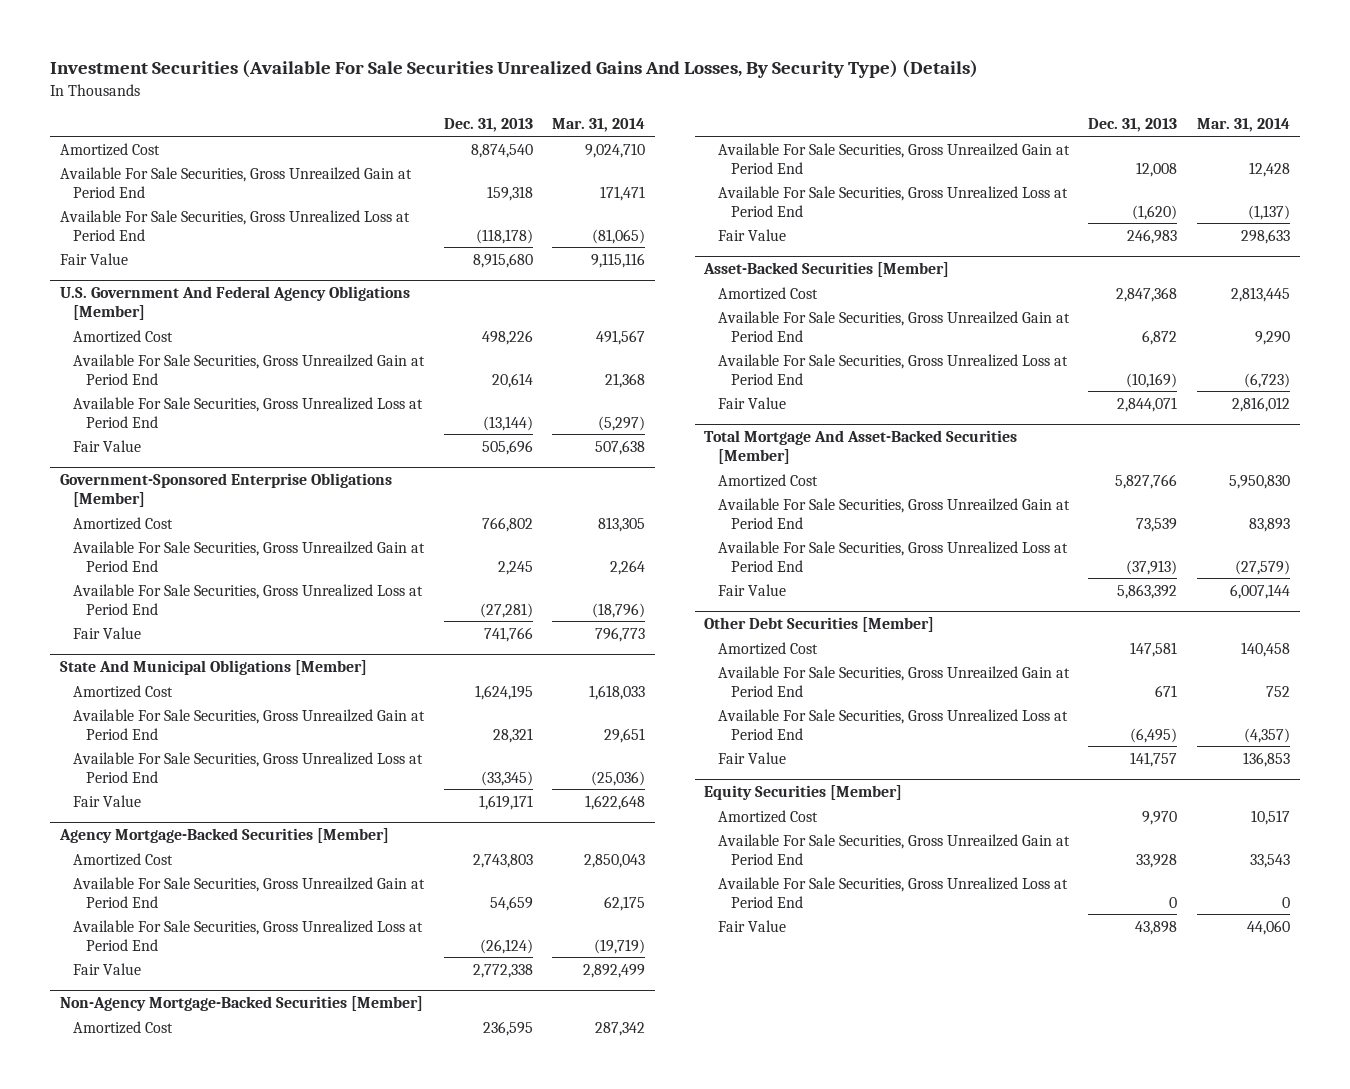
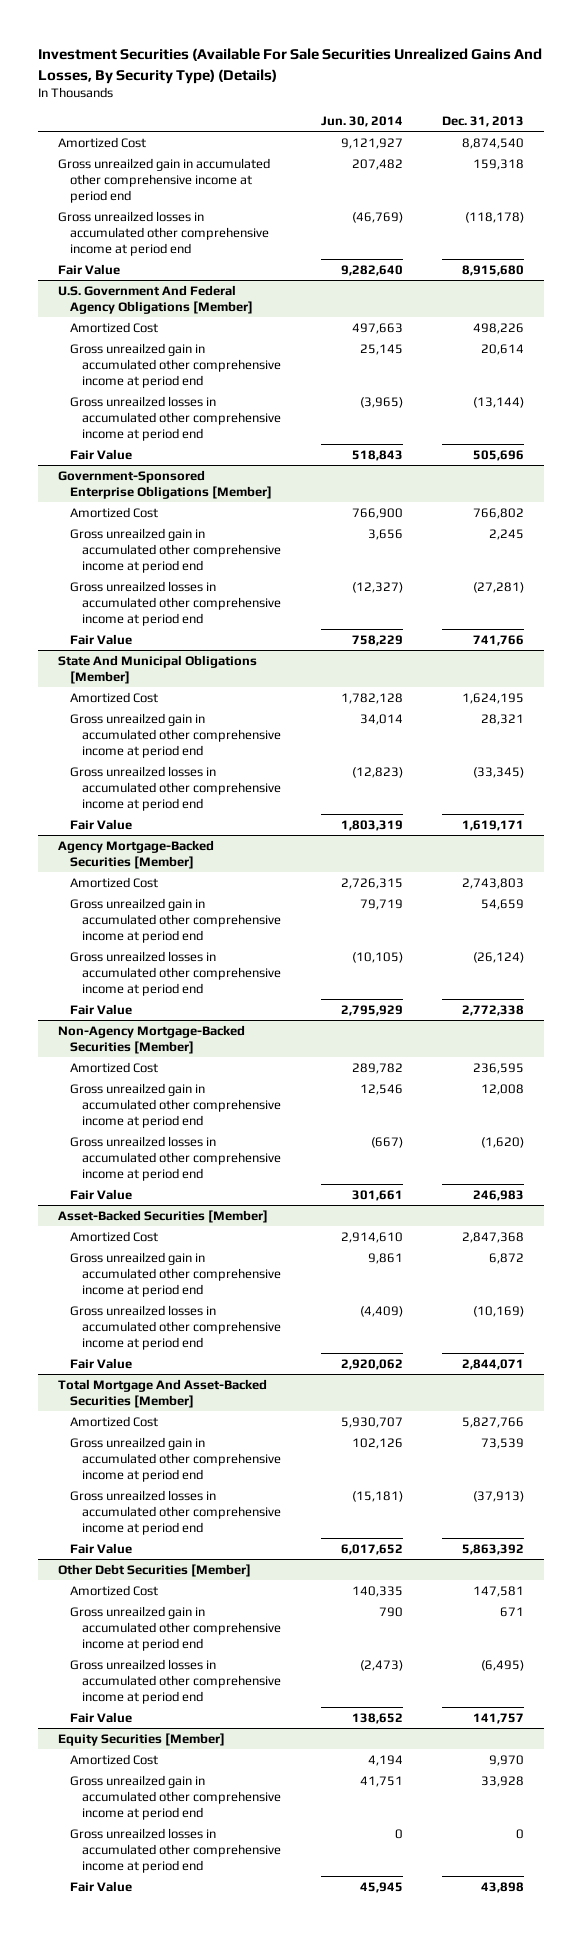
[552,118,646,133] Mar. 31, 2014 -> none
none -> [320,116,403,128] Jun. 30, 2014
[59,166,412,198] Available For Sale Securities, Gross Unreailzed Gain at Period End -> [58,157,271,203] Gross unreailzed gain in accumulated other comprehensive income at period end
[59,209,410,241] Available For Sale Securities, Gross Unrealized Loss at Period End -> [58,210,270,256] Gross unreailzed losses in accumulated other comprehensive income at period end
[73,353,426,385] Available For Sale Securities, Gross Unreailzed Gain at Period End -> [70,342,282,388] Gross unreailzed gain in accumulated other comprehensive income at period end
[73,396,424,428] Available For Sale Securities, Gross Unrealized Loss at Period End -> [70,395,282,441] Gross unreailzed losses in accumulated other comprehensive income at period end
[73,540,426,572] Available For Sale Securities, Gross Unreailzed Gain at Period End -> [70,527,282,573] Gross unreailzed gain in accumulated other comprehensive income at period end
[73,583,424,615] Available For Sale Securities, Gross Unrealized Loss at Period End -> [70,580,282,626] Gross unreailzed losses in accumulated other comprehensive income at period end
[73,708,426,740] Available For Sale Securities, Gross Unreailzed Gain at Period End -> [70,712,282,758] Gross unreailzed gain in accumulated other comprehensive income at period end
[73,751,424,783] Available For Sale Securities, Gross Unrealized Loss at Period End -> [70,765,282,811] Gross unreailzed losses in accumulated other comprehensive income at period end
[73,876,426,908] Available For Sale Securities, Gross Unreailzed Gain at Period End -> [70,897,282,943] Gross unreailzed gain in accumulated other comprehensive income at period end
[73,919,424,951] Available For Sale Securities, Gross Unrealized Loss at Period End -> [70,950,282,996] Gross unreailzed losses in accumulated other comprehensive income at period end
[717,142,1070,174] Available For Sale Securities, Gross Unreailzed Gain at Period End -> [70,1082,282,1128] Gross unreailzed gain in accumulated other comprehensive income at period end
[717,185,1068,217] Available For Sale Securities, Gross Unrealized Loss at Period End -> [70,1135,282,1181] Gross unreailzed losses in accumulated other comprehensive income at period end
[717,310,1070,342] Available For Sale Securities, Gross Unreailzed Gain at Period End -> [70,1251,282,1297] Gross unreailzed gain in accumulated other comprehensive income at period end
[717,353,1068,385] Available For Sale Securities, Gross Unrealized Loss at Period End -> [70,1304,282,1350] Gross unreailzed losses in accumulated other comprehensive income at period end
[717,497,1070,529] Available For Sale Securities, Gross Unreailzed Gain at Period End -> [70,1436,282,1482] Gross unreailzed gain in accumulated other comprehensive income at period end
[717,540,1068,572] Available For Sale Securities, Gross Unrealized Loss at Period End -> [70,1489,282,1535] Gross unreailzed losses in accumulated other comprehensive income at period end
[717,665,1070,697] Available For Sale Securities, Gross Unreailzed Gain at Period End -> [70,1605,282,1651] Gross unreailzed gain in accumulated other comprehensive income at period end
[717,708,1068,740] Available For Sale Securities, Gross Unrealized Loss at Period End -> [70,1658,282,1704] Gross unreailzed losses in accumulated other comprehensive income at period end
[717,833,1070,865] Available For Sale Securities, Gross Unreailzed Gain at Period End -> [70,1774,282,1820] Gross unreailzed gain in accumulated other comprehensive income at period end
[717,876,1068,908] Available For Sale Securities, Gross Unrealized Loss at Period End -> [70,1827,282,1873] Gross unreailzed losses in accumulated other comprehensive income at period end

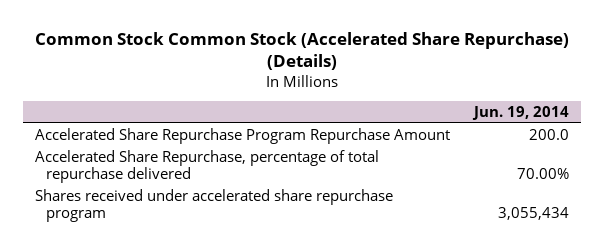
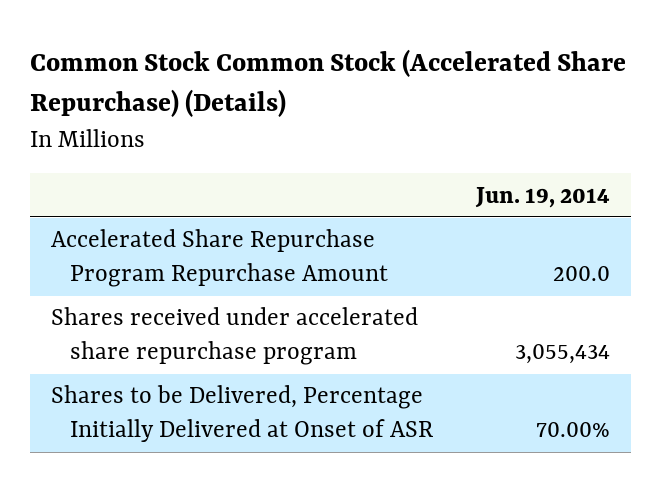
[34,150,379,184] Accelerated Share Repurchase, percentage of total repurchase delivered -> none
none -> [51,385,434,443] Shares to be Delivered, Percentage Initially Delivered at Onset of ASR

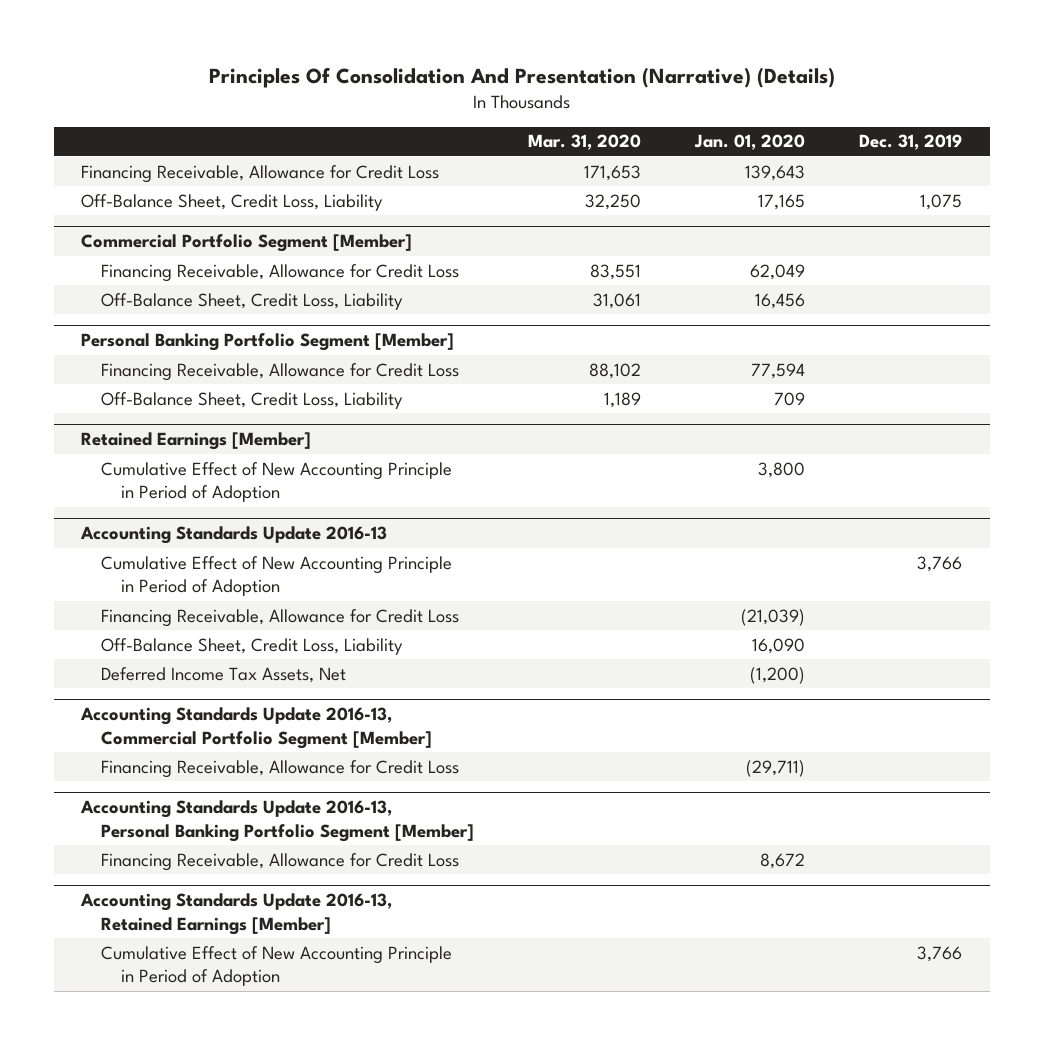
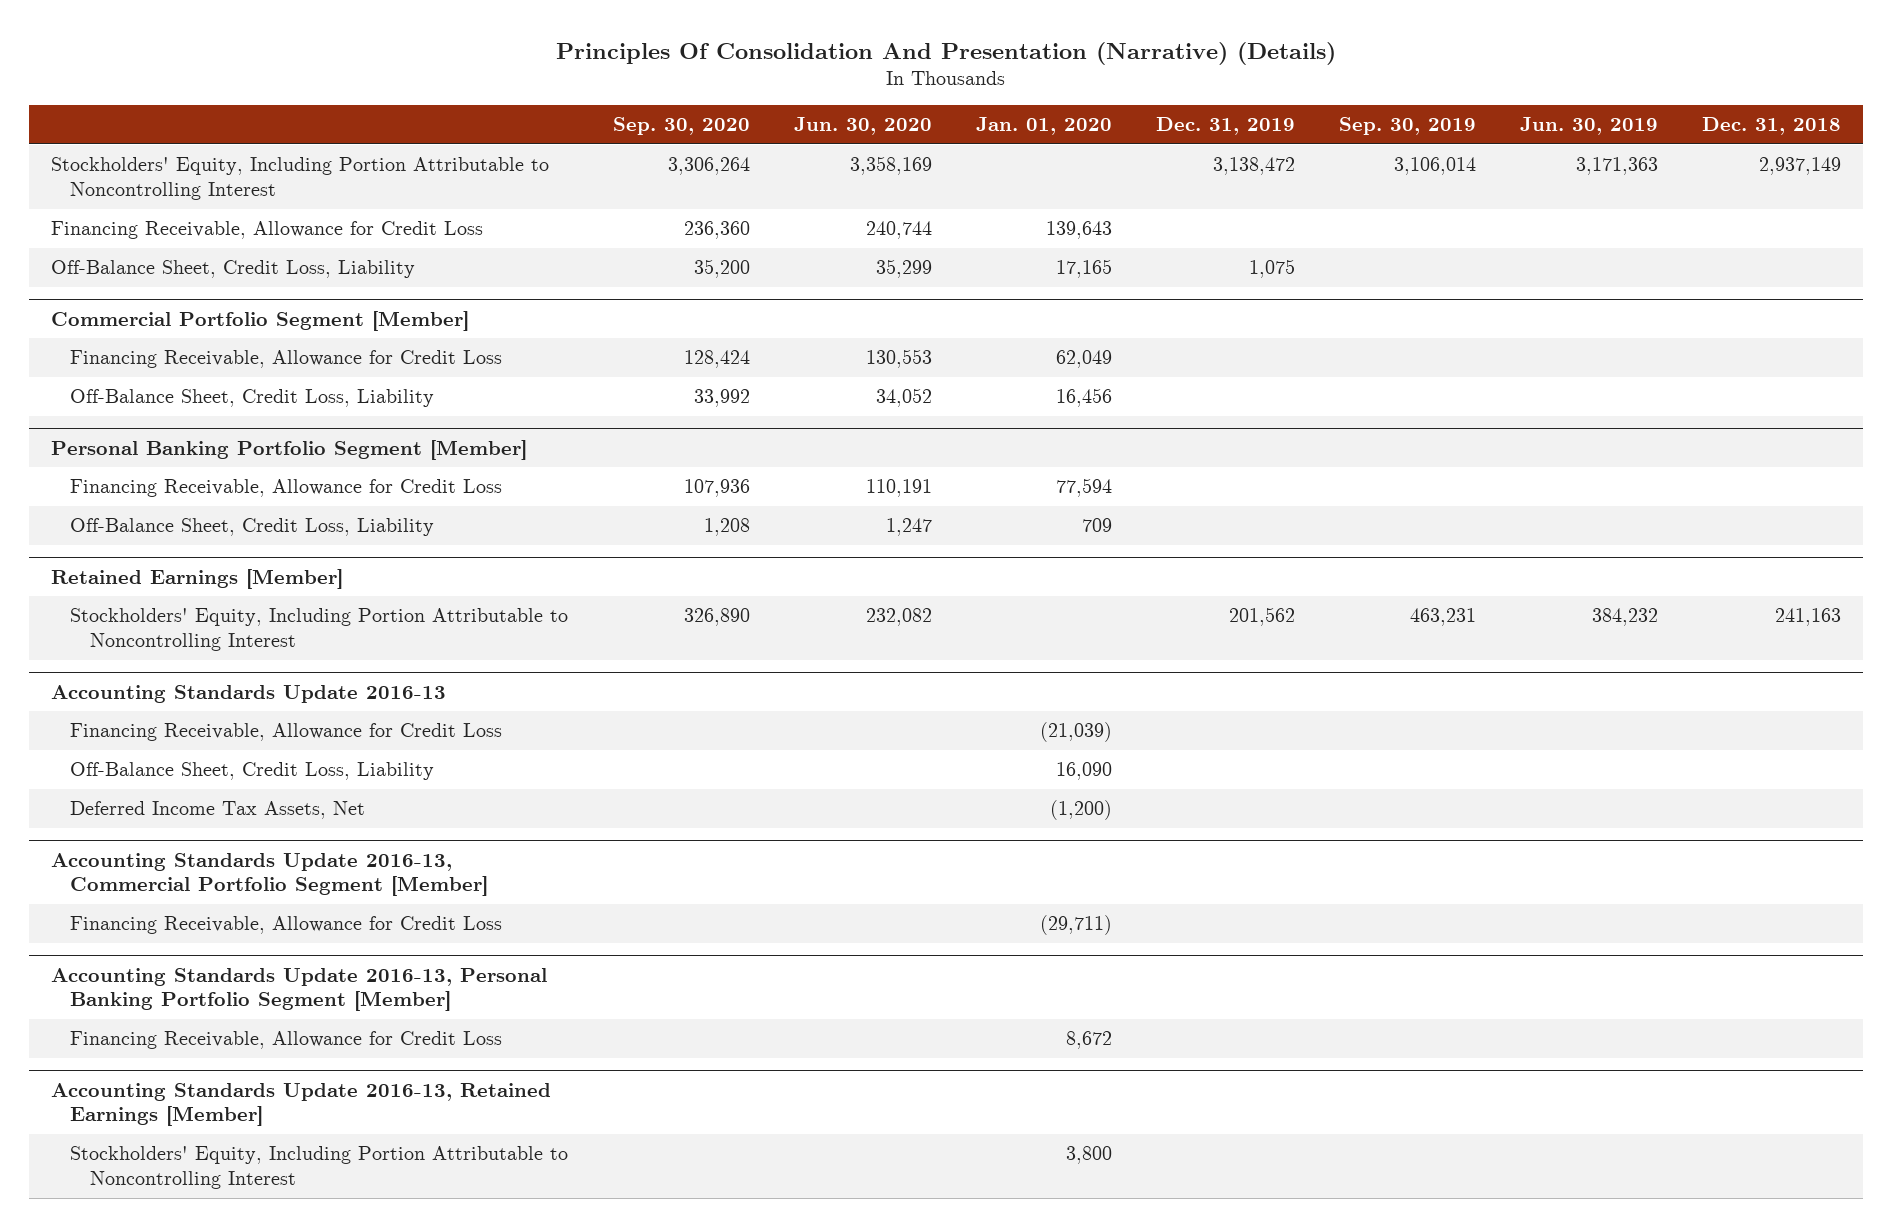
[528,134,642,151] Mar. 31, 2020 -> none
none -> [612,116,750,135] Sep. 30, 2020
none -> [793,116,932,135] Jun. 30, 2020
none -> [1338,116,1476,135] Sep. 30, 2019
none -> [1519,116,1658,135] Jun. 30, 2019
none -> [1701,116,1841,135] Dec. 31, 2018
none -> [50,157,549,201] Stockholders' Equity, Including Portion Attributable to Noncontrolling Interest
[101,461,453,503] Cumulative Effect of New Accounting Principle in Period of Adoption -> none
none -> [70,608,569,652] Stockholders' Equity, Including Portion Attributable to Noncontrolling Interest
[101,555,453,597] Cumulative Effect of New Accounting Principle in Period of Adoption -> none
[101,945,453,987] Cumulative Effect of New Accounting Principle in Period of Adoption -> none
none -> [70,1146,569,1190] Stockholders' Equity, Including Portion Attributable to Noncontrolling Interest

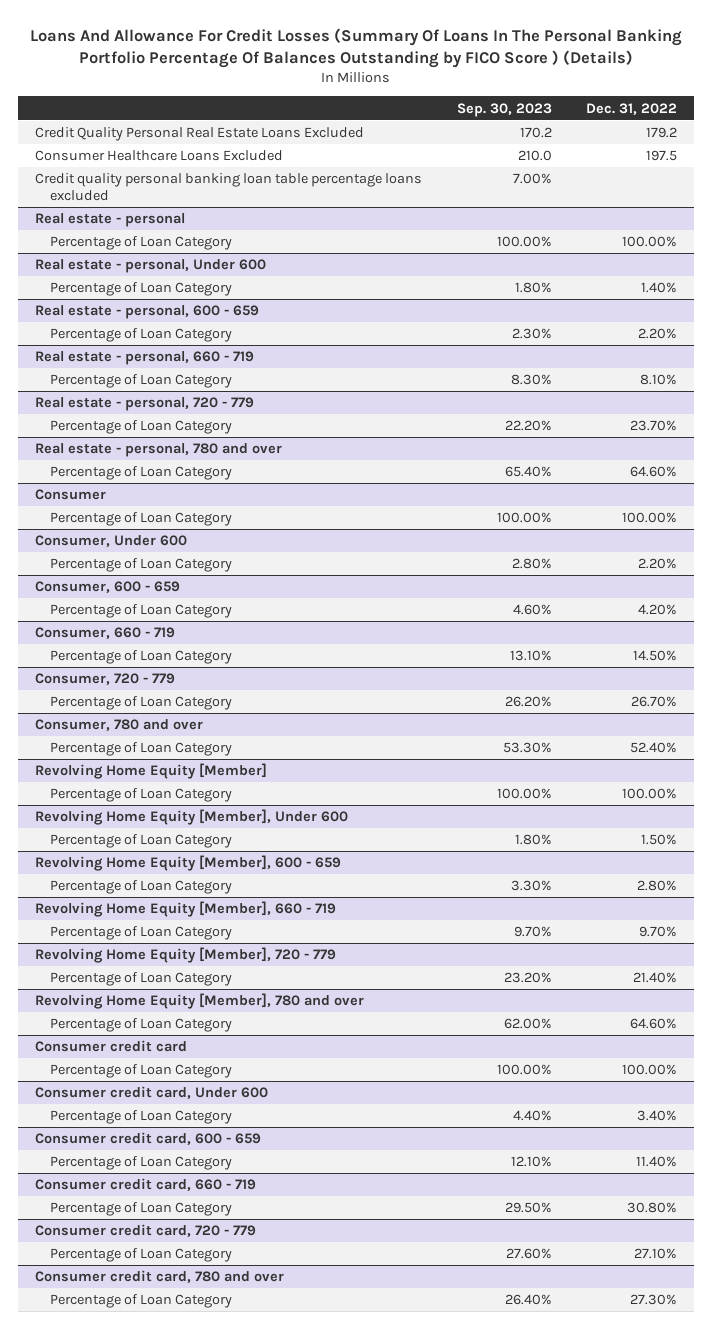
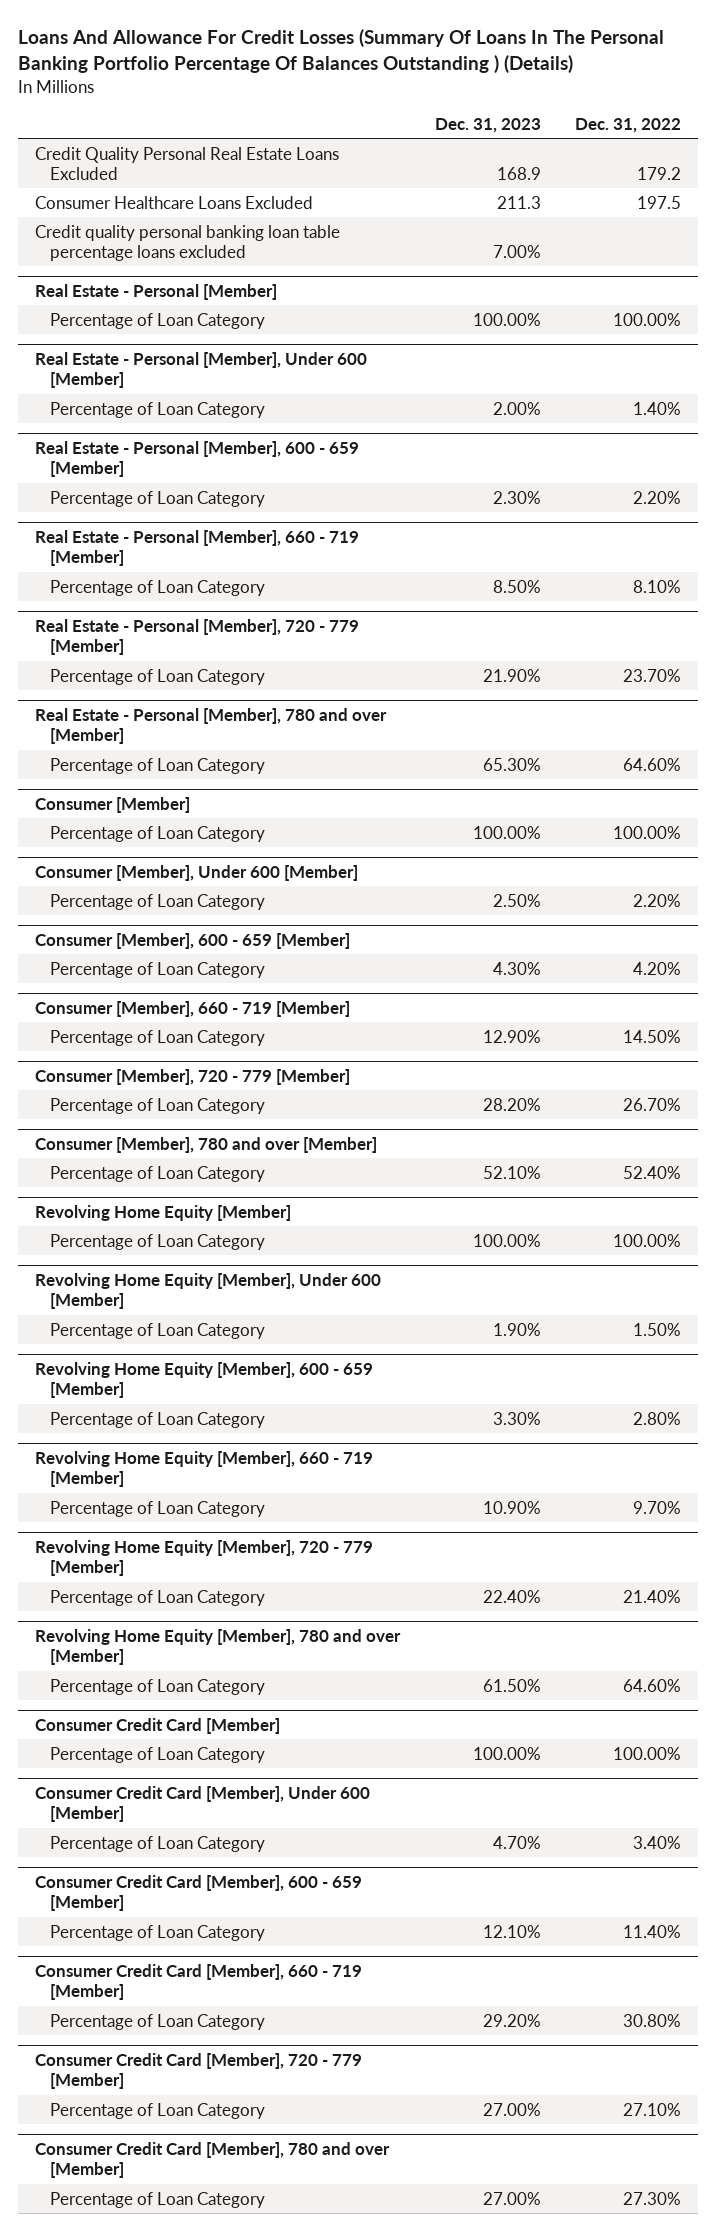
[30,27,683,68] Loans And Allowance For Credit Losses (Summary Of Loans In The Personal Banking Portfolio Percentage Of Balances Outstanding by FICO Score ) (Details) -> [18,29,665,74] Loans And Allowance For Credit Losses (Summary Of Loans In The Personal Banking Portfolio Percentage Of Balances Outstanding ) (Details)
[456,102,552,117] Sep. 30, 2023 -> none
none -> [434,117,541,133] Dec. 31, 2023
[35,213,186,228] Real estate - personal -> [35,283,278,300] Real Estate - Personal [Member]
[35,259,267,274] Real estate - personal, Under 600 -> [35,351,368,389] Real Estate - Personal [Member], Under 600 [Member]
[35,305,260,320] Real estate - personal, 600 - 659 -> [35,440,360,478] Real Estate - Personal [Member], 600 - 659 [Member]
[35,351,255,366] Real estate - personal, 660 - 719 -> [35,529,360,567] Real Estate - Personal [Member], 660 - 719 [Member]
[35,397,255,412] Real estate - personal, 720 - 779 -> [35,618,360,656] Real Estate - Personal [Member], 720 - 779 [Member]
[35,443,283,458] Real estate - personal, 780 and over -> [35,707,388,745] Real Estate - Personal [Member], 780 and over [Member]
[35,489,107,501] Consumer -> [35,796,191,813] Consumer [Member]
[35,535,188,548] Consumer, Under 600 -> [35,864,359,881] Consumer [Member], Under 600 [Member]
[35,581,181,594] Consumer, 600 - 659 -> [35,932,351,949] Consumer [Member], 600 - 659 [Member]
[35,627,176,640] Consumer, 660 - 719 -> [35,1000,351,1017] Consumer [Member], 660 - 719 [Member]
[35,673,176,686] Consumer, 720 - 779 -> [35,1068,351,1085] Consumer [Member], 720 - 779 [Member]
[35,719,204,732] Consumer, 780 and over -> [35,1136,378,1153] Consumer [Member], 780 and over [Member]
[35,809,349,826] Revolving Home Equity [Member], Under 600 -> [35,1272,382,1310] Revolving Home Equity [Member], Under 600 [Member]
[35,855,342,872] Revolving Home Equity [Member], 600 - 659 -> [35,1361,374,1399] Revolving Home Equity [Member], 600 - 659 [Member]
[35,901,337,918] Revolving Home Equity [Member], 660 - 719 -> [35,1450,374,1488] Revolving Home Equity [Member], 660 - 719 [Member]
[35,947,337,964] Revolving Home Equity [Member], 720 - 779 -> [35,1539,374,1577] Revolving Home Equity [Member], 720 - 779 [Member]
[35,993,365,1010] Revolving Home Equity [Member], 780 and over -> [35,1628,402,1666] Revolving Home Equity [Member], 780 and over [Member]
[35,1040,188,1053] Consumer credit card -> [35,1717,281,1734] Consumer Credit Card [Member]
[35,1086,269,1100] Consumer credit card, Under 600 -> [35,1785,371,1823] Consumer Credit Card [Member], Under 600 [Member]
[35,1132,262,1146] Consumer credit card, 600 - 659 -> [35,1874,363,1912] Consumer Credit Card [Member], 600 - 659 [Member]
[35,1178,257,1192] Consumer credit card, 660 - 719 -> [35,1963,363,2001] Consumer Credit Card [Member], 660 - 719 [Member]
[35,1224,257,1238] Consumer credit card, 720 - 779 -> [35,2052,363,2090] Consumer Credit Card [Member], 720 - 779 [Member]
[35,1270,285,1284] Consumer credit card, 780 and over -> [35,2141,391,2179] Consumer Credit Card [Member], 780 and over [Member]

